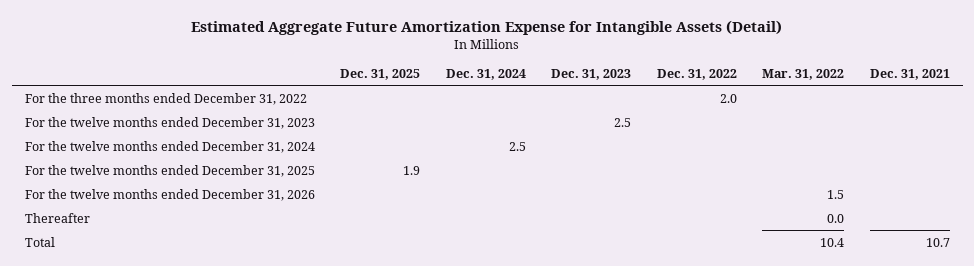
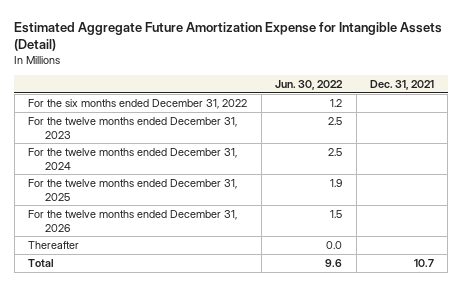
[340,69,421,81] Dec. 31, 2025 -> none
[445,69,526,81] Dec. 31, 2024 -> none
[551,69,632,81] Dec. 31, 2023 -> none
[656,69,737,81] Dec. 31, 2022 -> none
[762,69,845,81] Mar. 31, 2022 -> none
none -> [275,79,344,90] Jun. 30, 2022
[24,92,307,105] For the three months ended December 31, 2022 -> [28,98,248,109] For the six months ended December 31, 2022

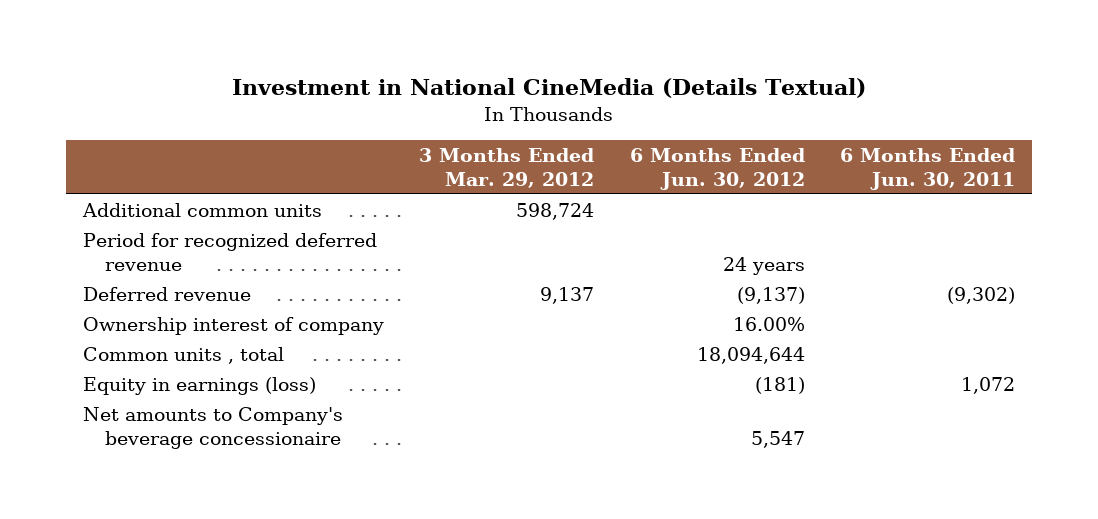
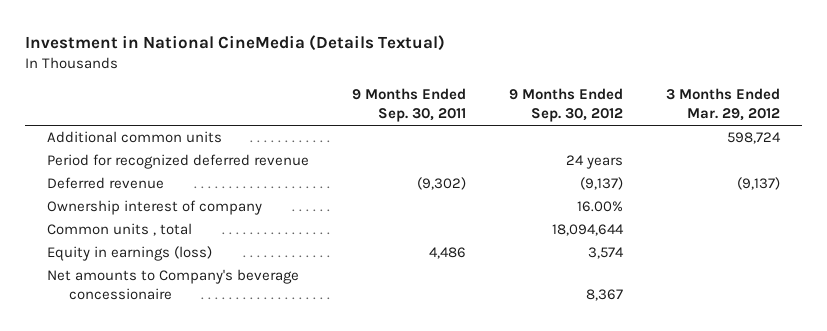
[629,148,805,190] 6 Months Ended Jun. 30, 2012 -> none
[839,148,1015,190] 6 Months Ended Jun. 30, 2011 -> none
none -> [351,88,466,123] 9 Months Ended Sep. 30, 2011
none -> [509,88,624,123] 9 Months Ended Sep. 30, 2012
[540,287,595,305] 9,137 -> [737,177,781,191] (9,137)

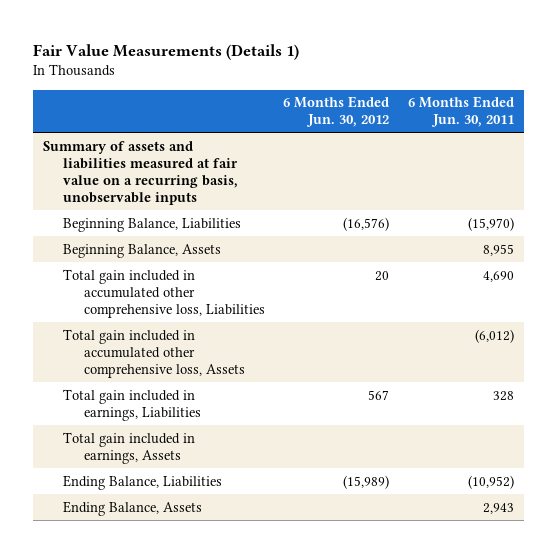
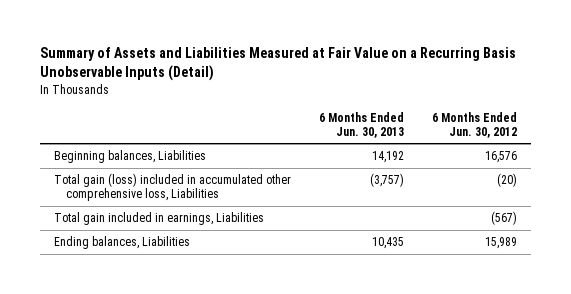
[33,43,300,60] Fair Value Measurements (Details 1) -> [39,47,516,82] Summary of Assets and Liabilities Measured at Fair Value on a Recurring Basis Unobservable Inputs (Detail)
[408,96,515,128] 6 Months Ended Jun. 30, 2011 -> none
none -> [319,111,405,138] 6 Months Ended Jun. 30, 2013
[42,140,239,205] Summary of assets and liabilities measured at fair value on a recurring basis, unobservable inputs -> none
[63,243,222,258] Beginning Balance, Assets -> none
[63,328,245,378] Total gain included in accumulated other comprehensive loss, Assets -> none
[63,431,196,464] Total gain included in earnings, Assets -> none
[63,500,203,516] Ending Balance, Assets -> none
[63,217,242,232] Beginning Balance, Liabilities -> [53,150,206,164] Beginning balances, Liabilities
[343,216,390,231] (16,576) -> [485,151,518,164] 16,576
[63,268,265,318] Total gain included in accumulated other comprehensive loss, Liabilities -> [53,173,291,202] Total gain (loss) included in accumulated other comprehensive loss, Liabilities
[375,270,390,281] 20 -> [497,173,518,188] (20)
[368,389,390,400] 567 -> [491,211,518,226] (567)
[63,474,223,490] Ending Balance, Liabilities -> [53,236,190,250] Ending balances, Liabilities
[343,474,390,489] (15,989) -> [485,237,518,250] 15,989

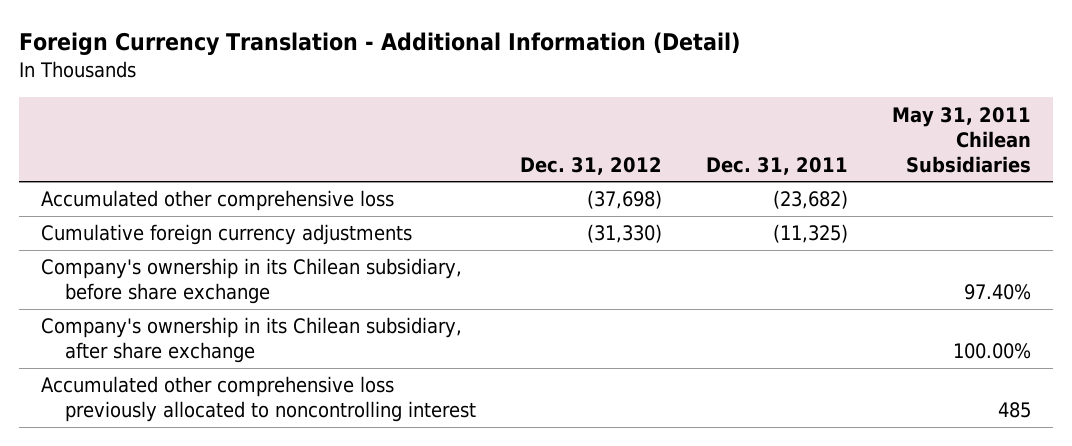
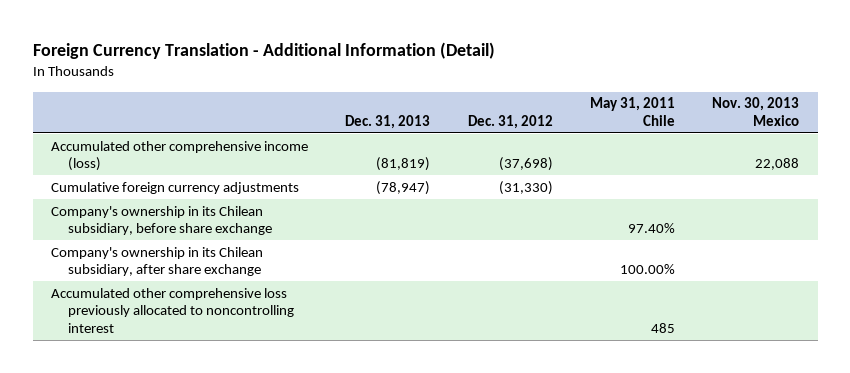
[705,156,848,175] Dec. 31, 2011 -> none
[891,106,1031,173] May 31, 2011 Chilean Subsidiaries -> none
none -> [345,115,431,130] Dec. 31, 2013
none -> [589,97,675,127] May 31, 2011 Chile
none -> [711,97,799,127] Nov. 30, 2013 Mexico
[40,190,394,212] Accumulated other comprehensive loss -> [51,140,309,172] Accumulated other comprehensive income (loss)

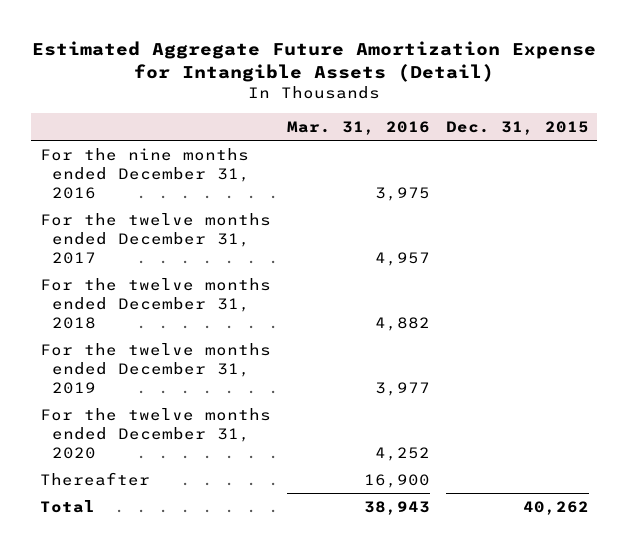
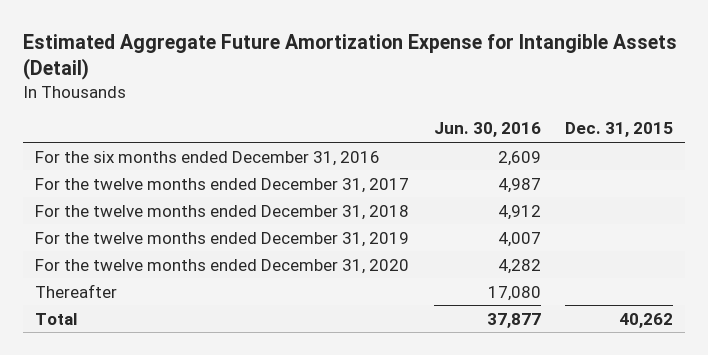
[286,120,430,135] Mar. 31, 2016 -> none
none -> [433,122,541,138] Jun. 30, 2016
[39,147,250,199] For the nine months ended December 31, 2016 -> [35,150,381,166] For the six months ended December 31, 2016

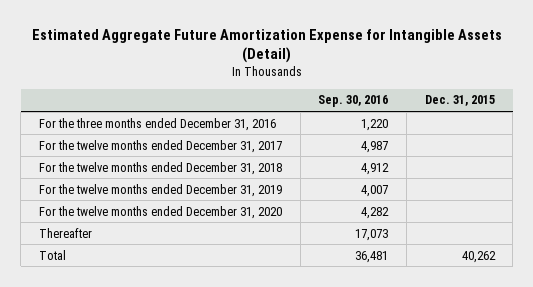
[433,122,541,138] Jun. 30, 2016 -> none
none -> [318,95,389,108] Sep. 30, 2016
[35,150,381,166] For the six months ended December 31, 2016 -> [38,117,276,131] For the three months ended December 31, 2016

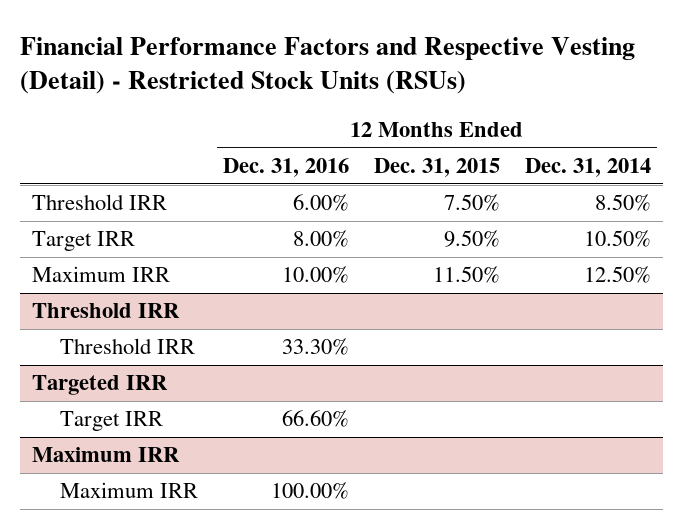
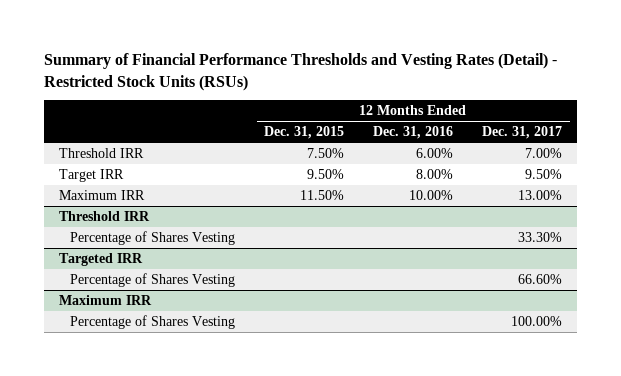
[19,36,635,95] Financial Performance Factors and Respective Vesting (Detail) - Restricted Stock Units (RSUs) -> [43,53,557,91] Summary of Financial Performance Thresholds and Vesting Rates (Detail) - Restricted Stock Units (RSUs)
[524,158,651,178] Dec. 31, 2014 -> none
none -> [482,126,563,140] Dec. 31, 2017
[60,338,196,355] Threshold IRR -> none
none -> [69,230,235,245] Percentage of Shares Vesting
[60,411,164,432] Target IRR -> none
none -> [69,272,235,287] Percentage of Shares Vesting
[60,482,199,499] Maximum IRR -> none
none -> [69,314,235,329] Percentage of Shares Vesting

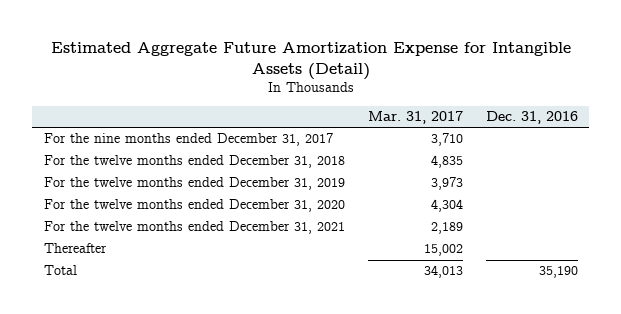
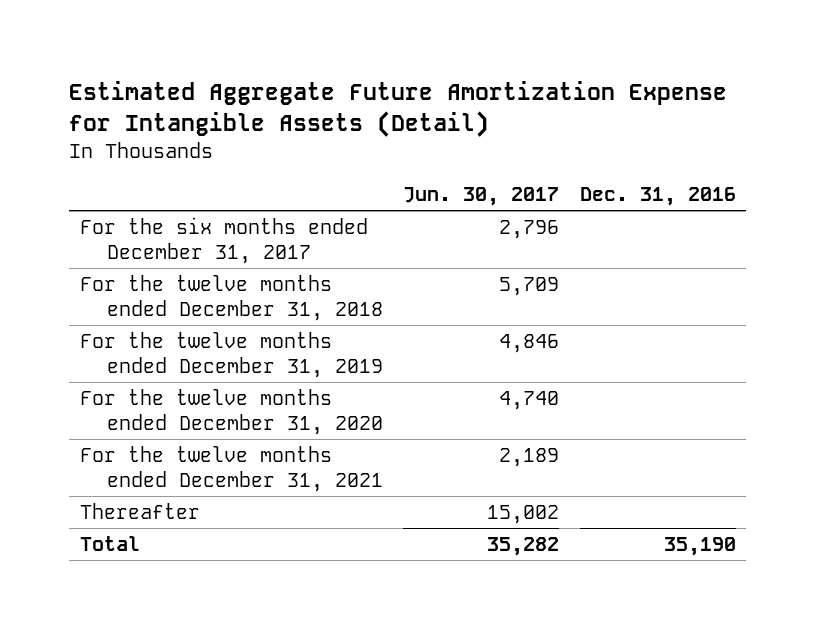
[367,110,463,124] Mar. 31, 2017 -> none
none -> [403,186,560,206] Jun. 30, 2017
[43,133,333,147] For the nine months ended December 31, 2017 -> [79,217,368,264] For the six months ended December 31, 2017

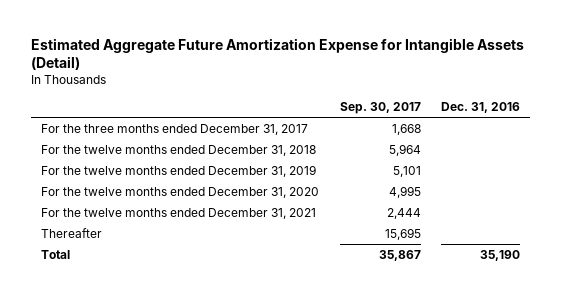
[403,186,560,206] Jun. 30, 2017 -> none
none -> [339,102,421,115] Sep. 30, 2017
[79,217,368,264] For the six months ended December 31, 2017 -> [41,123,309,135] For the three months ended December 31, 2017

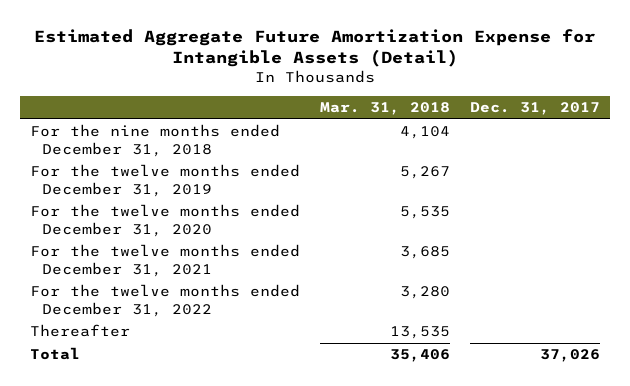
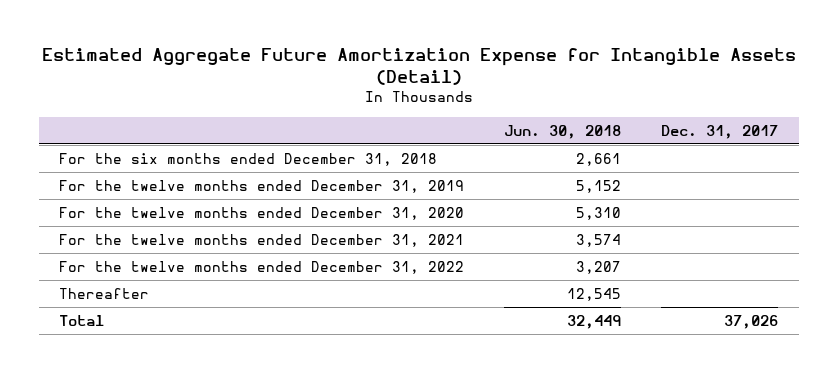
[320,102,451,116] Mar. 31, 2018 -> none
none -> [504,124,622,139] Jun. 30, 2018
[30,124,281,157] For the nine months ended December 31, 2018 -> [59,152,438,166] For the six months ended December 31, 2018

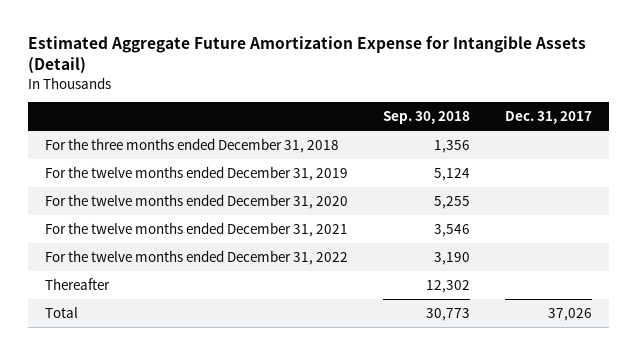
[504,124,622,139] Jun. 30, 2018 -> none
none -> [383,111,471,125] Sep. 30, 2018
[59,152,438,166] For the six months ended December 31, 2018 -> [45,137,340,153] For the three months ended December 31, 2018

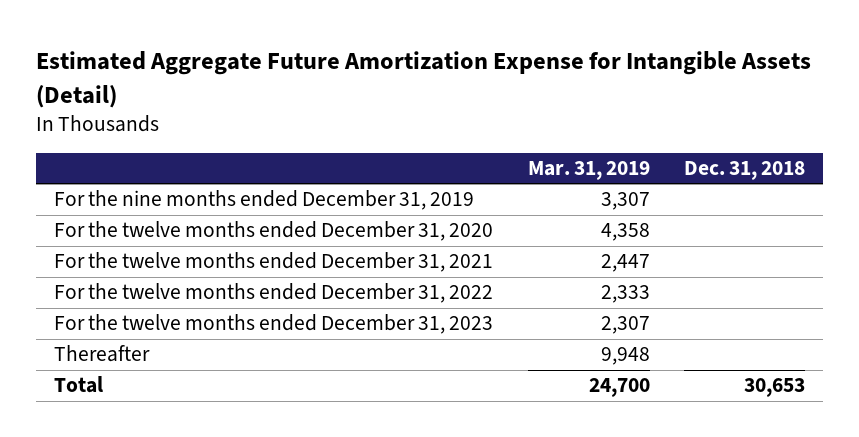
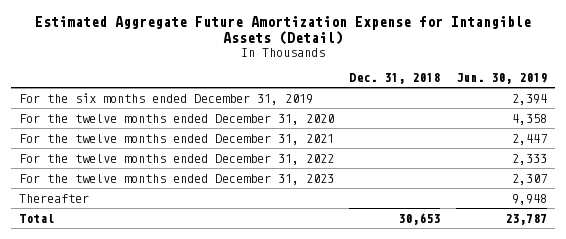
[527,161,650,181] Mar. 31, 2019 -> none
none -> [456,72,548,84] Jun. 30, 2019
[53,190,474,211] For the nine months ended December 31, 2019 -> [18,92,313,105] For the six months ended December 31, 2019

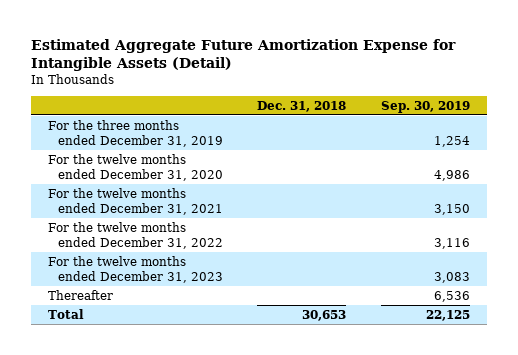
[456,72,548,84] Jun. 30, 2019 -> none
none -> [380,100,470,113] Sep. 30, 2019
[18,92,313,105] For the six months ended December 31, 2019 -> [48,119,224,147] For the three months ended December 31, 2019

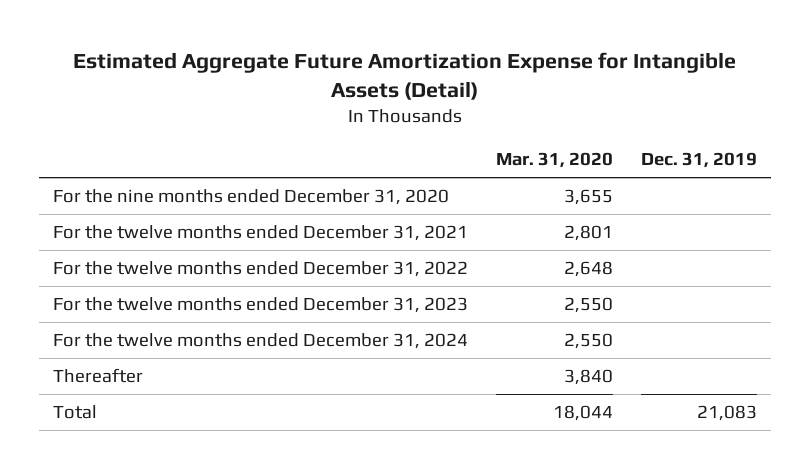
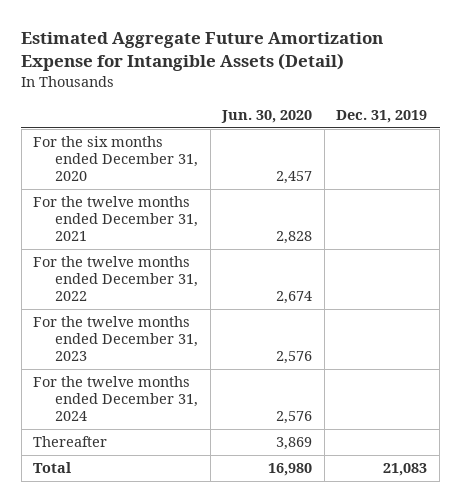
[495,152,613,169] Mar. 31, 2020 -> none
none -> [221,109,313,123] Jun. 30, 2020
[53,189,450,206] For the nine months ended December 31, 2020 -> [33,136,198,182] For the six months ended December 31, 2020

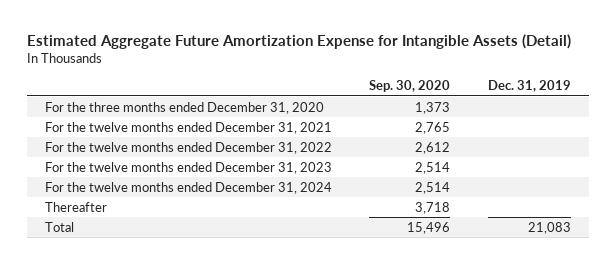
[221,109,313,123] Jun. 30, 2020 -> none
none -> [369,80,451,93] Sep. 30, 2020
[33,136,198,182] For the six months ended December 31, 2020 -> [45,101,325,114] For the three months ended December 31, 2020

